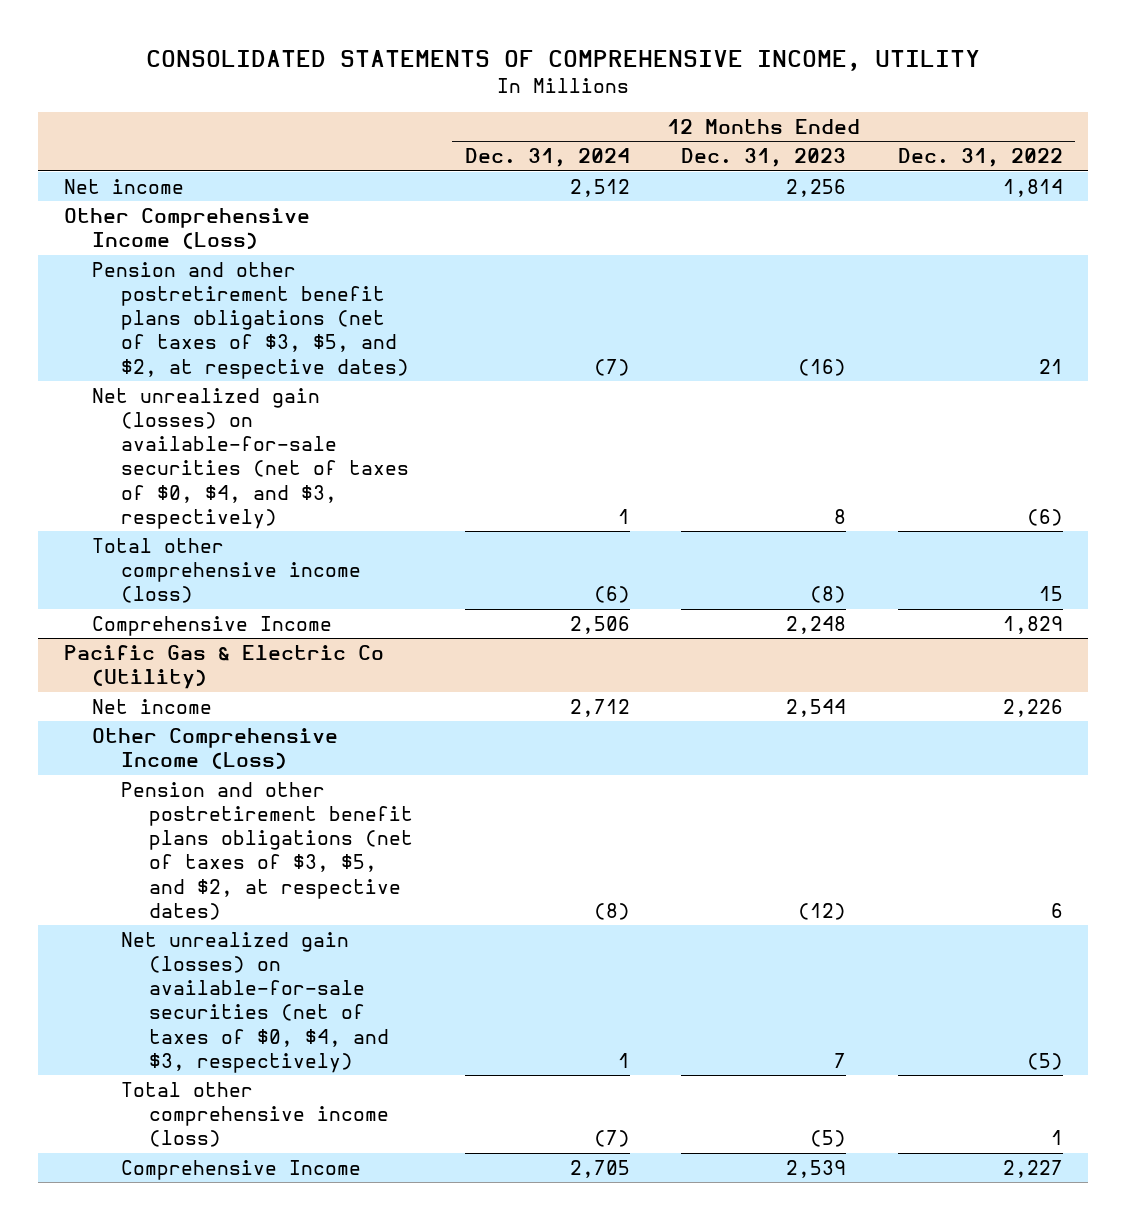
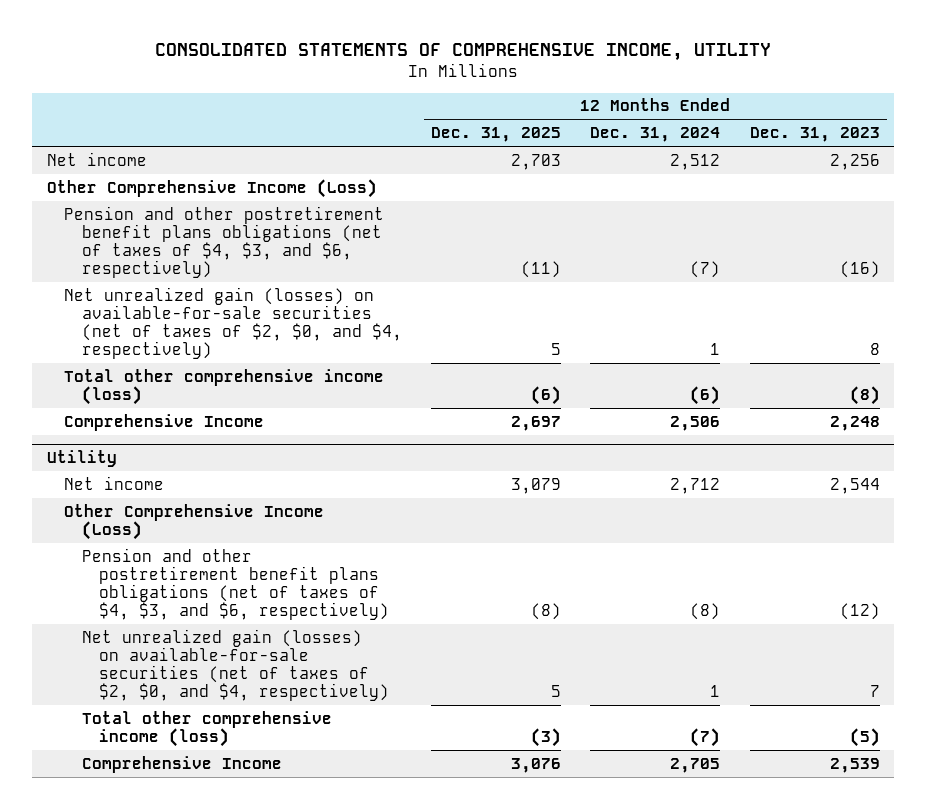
[897,148,1063,168] Dec. 31, 2022 -> none
none -> [431,127,562,143] Dec. 31, 2025
[92,261,409,379] Pension and other postretirement benefit plans obligations (net of taxes of $3, $5, and $2, at respective dates) -> [64,205,385,278] Pension and other postretirement benefit plans obligations (net of taxes of $4, $3, and $6, respectively)
[92,387,409,529] Net unrealized gain (losses) on available-for-sale securities (net of taxes of $0, $4, and $3, respectively) -> [64,286,402,359] Net unrealized gain (losses) on available-for-sale securities (net of taxes of $2, $0, and $4, respectively)
[63,644,384,690] Pacific Gas & Electric Co (Utility) -> [46,449,117,467] Utility
[120,781,414,920] Pension and other postretirement benefit plans obligations (net of taxes of $3, $5, and $2, at respective dates) -> [81,547,390,620] Pension and other postretirement benefit plans obligations (net of taxes of $4, $3, and $6, respectively)
[120,931,390,1073] Net unrealized gain (losses) on available-for-sale securities (net of taxes of $0, $4, and $3, respectively) -> [81,628,390,701] Net unrealized gain (losses) on available-for-sale securities (net of taxes of $2, $0, and $4, respectively)

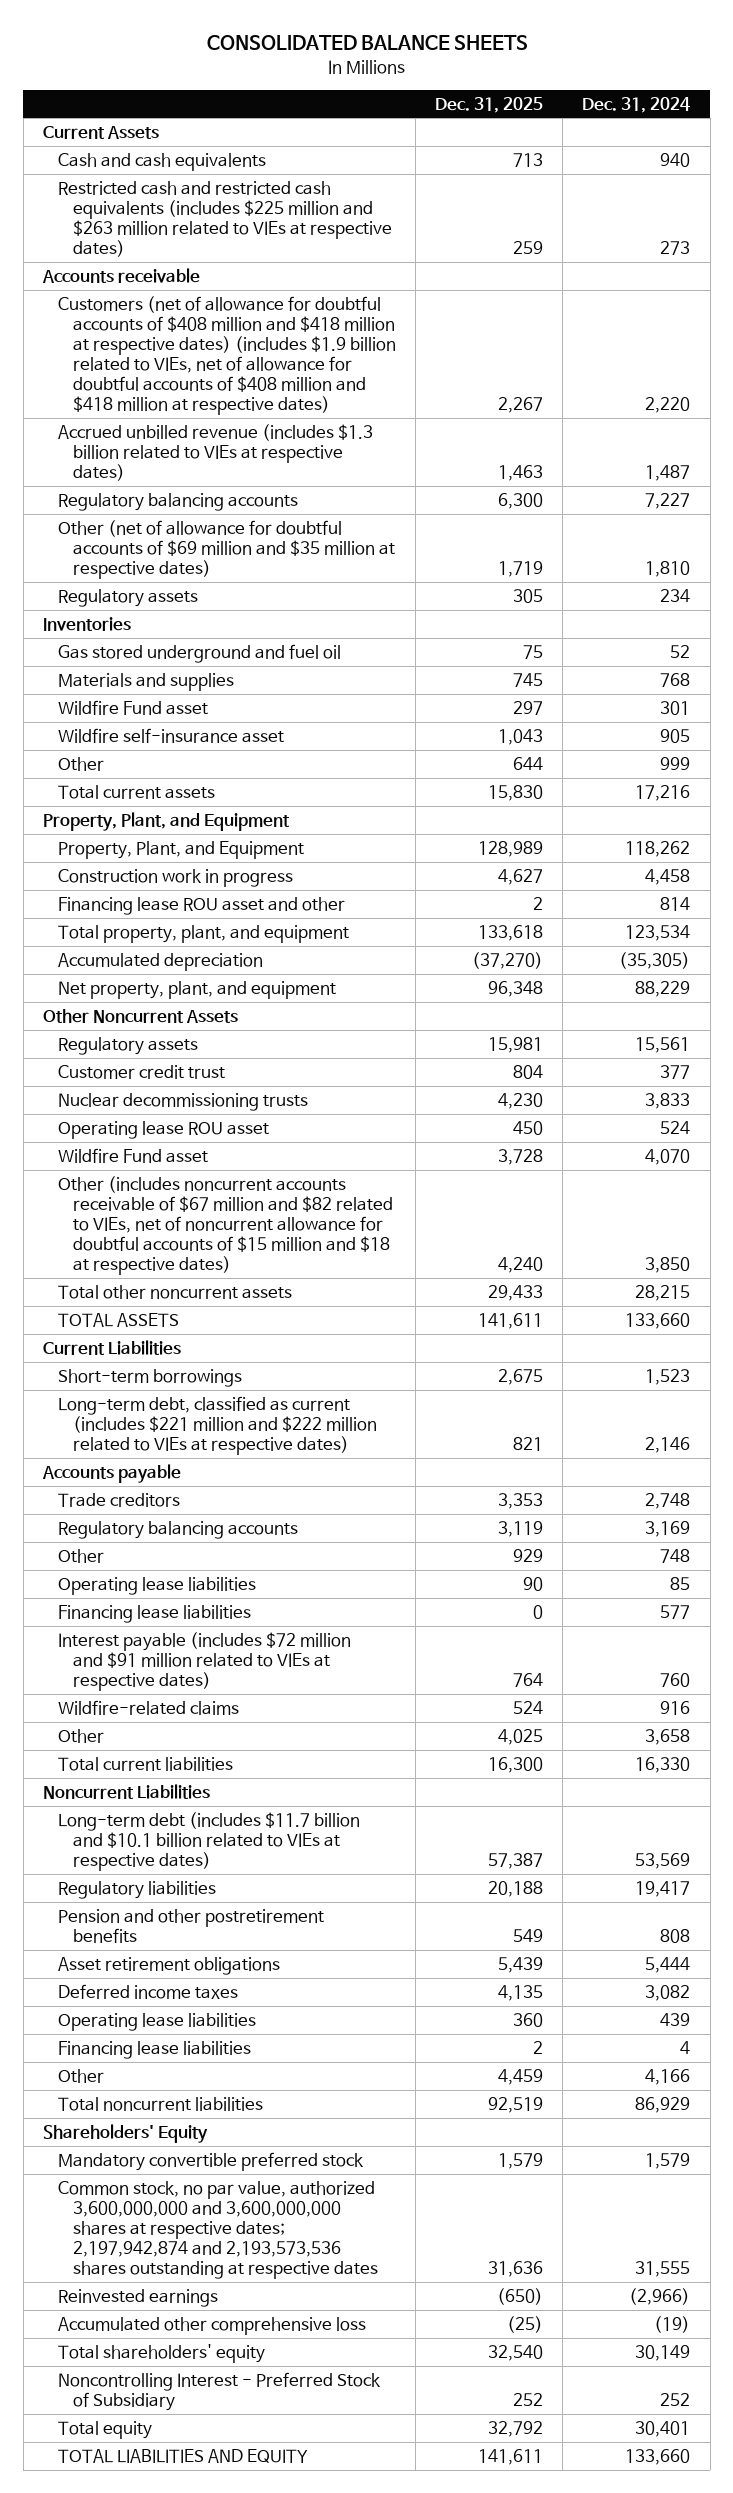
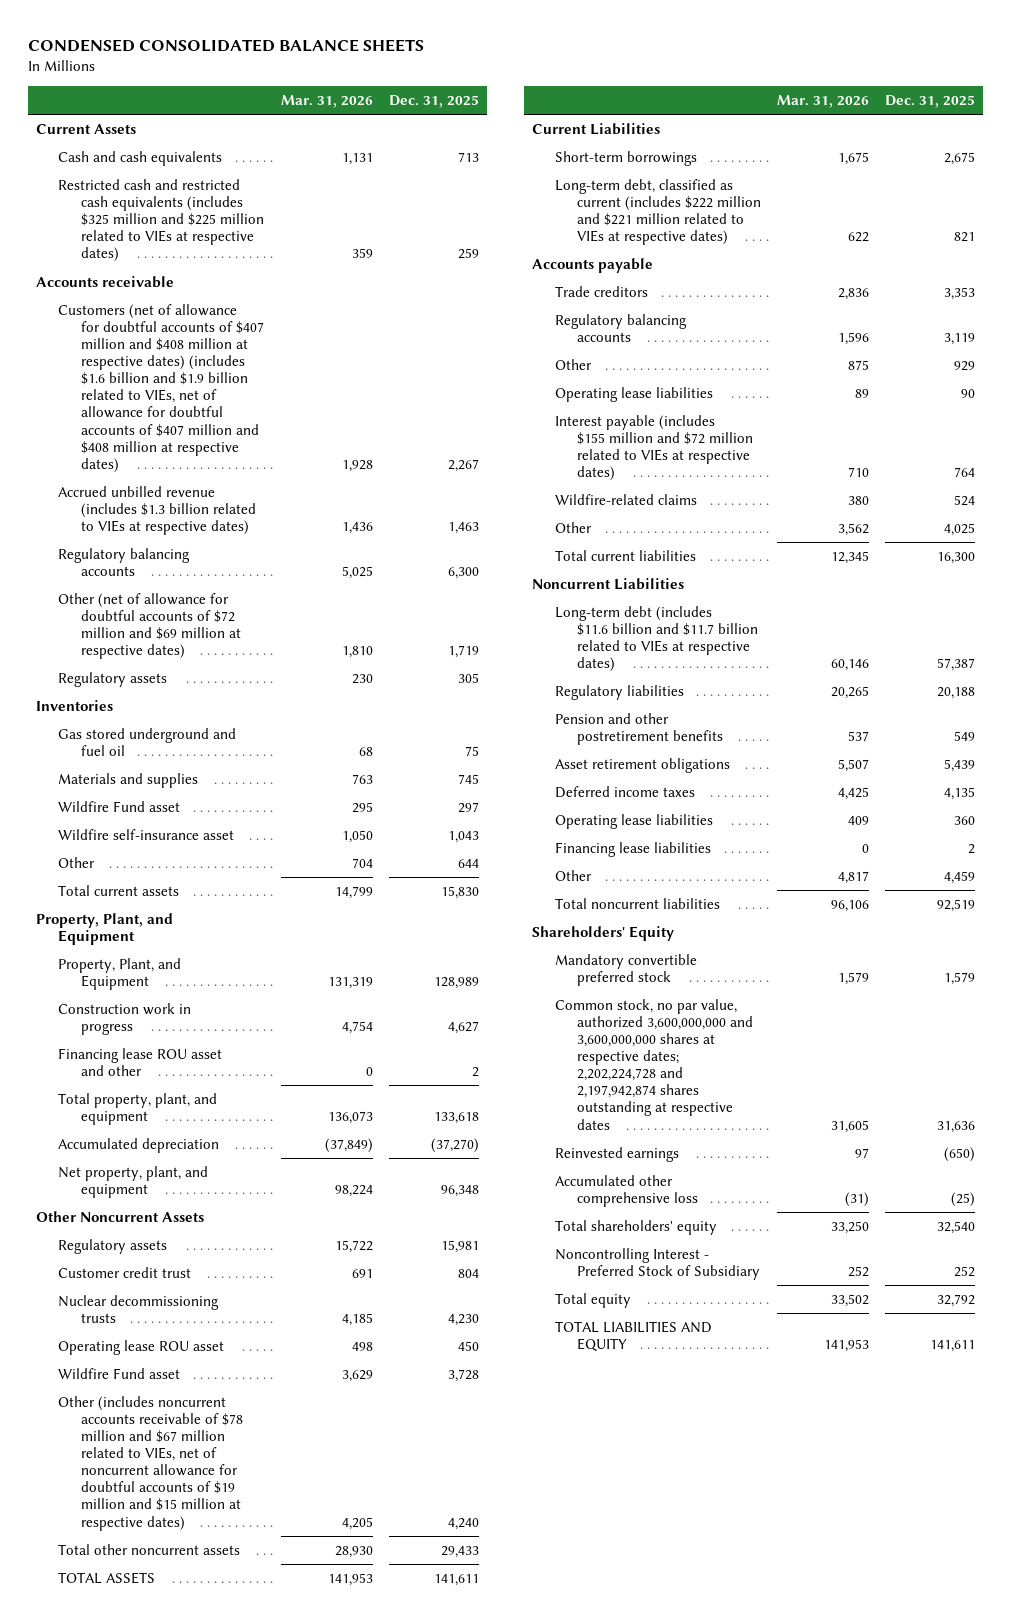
[206,34,528,50] CONSOLIDATED BALANCE SHEETS -> [28,39,425,53] CONDENSED CONSOLIDATED BALANCE SHEETS
[582,96,691,113] Dec. 31, 2024 -> none
none -> [280,94,373,108] Mar. 31, 2026
[57,180,392,258] Restricted cash and restricted cash equivalents (includes $225 million and $263 million related to VIEs at respective dates) -> [58,178,264,263] Restricted cash and restricted cash equivalents (includes $325 million and $225 million related to VIEs at respective dates)
[57,295,396,416] Customers (net of allowance for doubtful accounts of $408 million and $418 million at respective dates) (includes $1.9 billion related to VIEs, net of allowance for doubtful accounts of $408 million and $418 million at respective dates) -> [58,303,264,473] Customers (net of allowance for doubtful accounts of $407 million and $408 million at respective dates) (includes $1.6 billion and $1.9 billion related to VIEs, net of allowance for doubtful accounts of $407 million and $408 million at respective dates)
[57,519,395,580] Other (net of allowance for doubtful accounts of $69 million and $35 million at respective dates) -> [58,592,241,660] Other (net of allowance for doubtful accounts of $72 million and $69 million at respective dates)
[57,1175,393,1276] Other (includes noncurrent accounts receivable of $67 million and $82 related to VIEs, net of noncurrent allowance for doubtful accounts of $15 million and $18 at respective dates) -> [58,1395,243,1531] Other (includes noncurrent accounts receivable of $78 million and $67 million related to VIEs, net of noncurrent allowance for doubtful accounts of $19 million and $15 million at respective dates)
[57,1395,377,1456] Long-term debt, classified as current (includes $221 million and $222 million related to VIEs at respective dates) -> [554,178,761,246] Long-term debt, classified as current (includes $222 million and $221 million related to VIEs at respective dates)
[57,1604,251,1623] Financing lease liabilities -> none
[57,1631,351,1692] Interest payable (includes $72 million and $91 million related to VIEs at respective dates) -> [554,414,753,482] Interest payable (includes $155 million and $72 million related to VIEs at respective dates)
[57,1811,360,1872] Long-term debt (includes $11.7 billion and $10.1 billion related to VIEs at respective dates) -> [554,605,758,673] Long-term debt (includes $11.6 billion and $11.7 billion related to VIEs at respective dates)
[57,2180,378,2280] Common stock, no par value, authorized 3,600,000,000 and 3,600,000,000 shares at respective dates; 2,197,942,874 and 2,193,573,536 shares outstanding at respective dates -> [554,998,753,1130] Common stock, no par value, authorized 3,600,000,000 and 3,600,000,000 shares at respective dates; 2,202,224,728 and 2,197,942,874 shares outstanding at respective dates

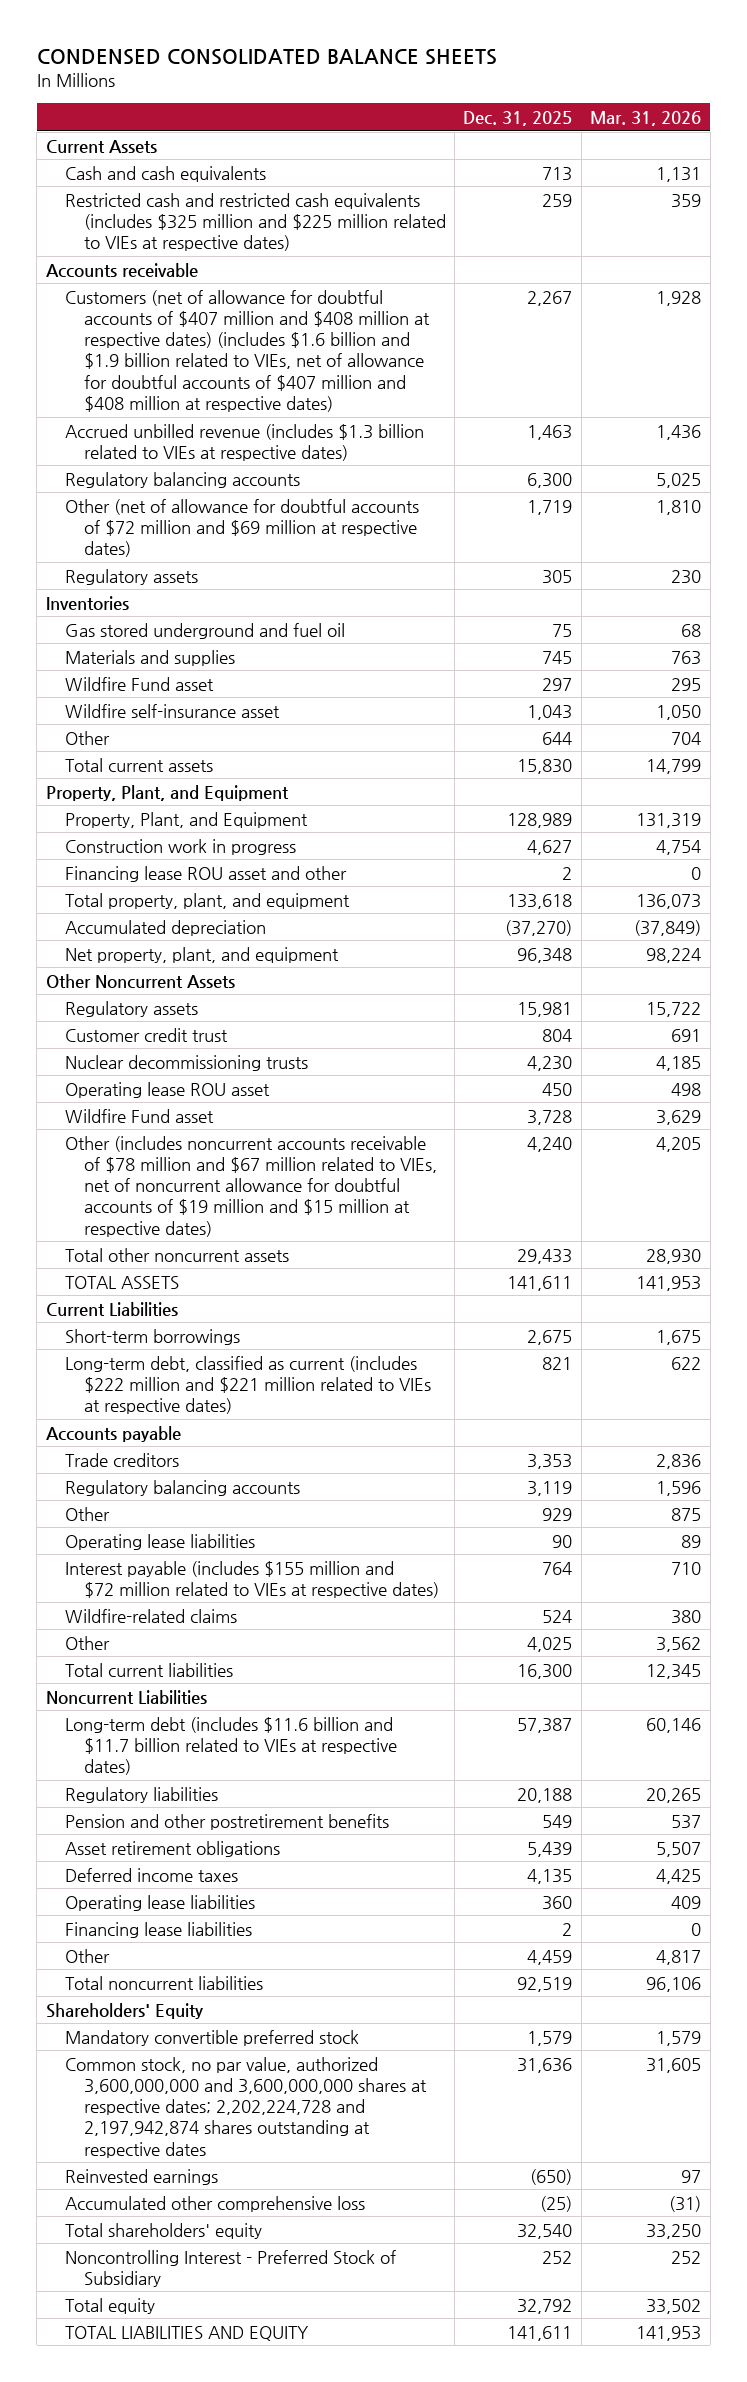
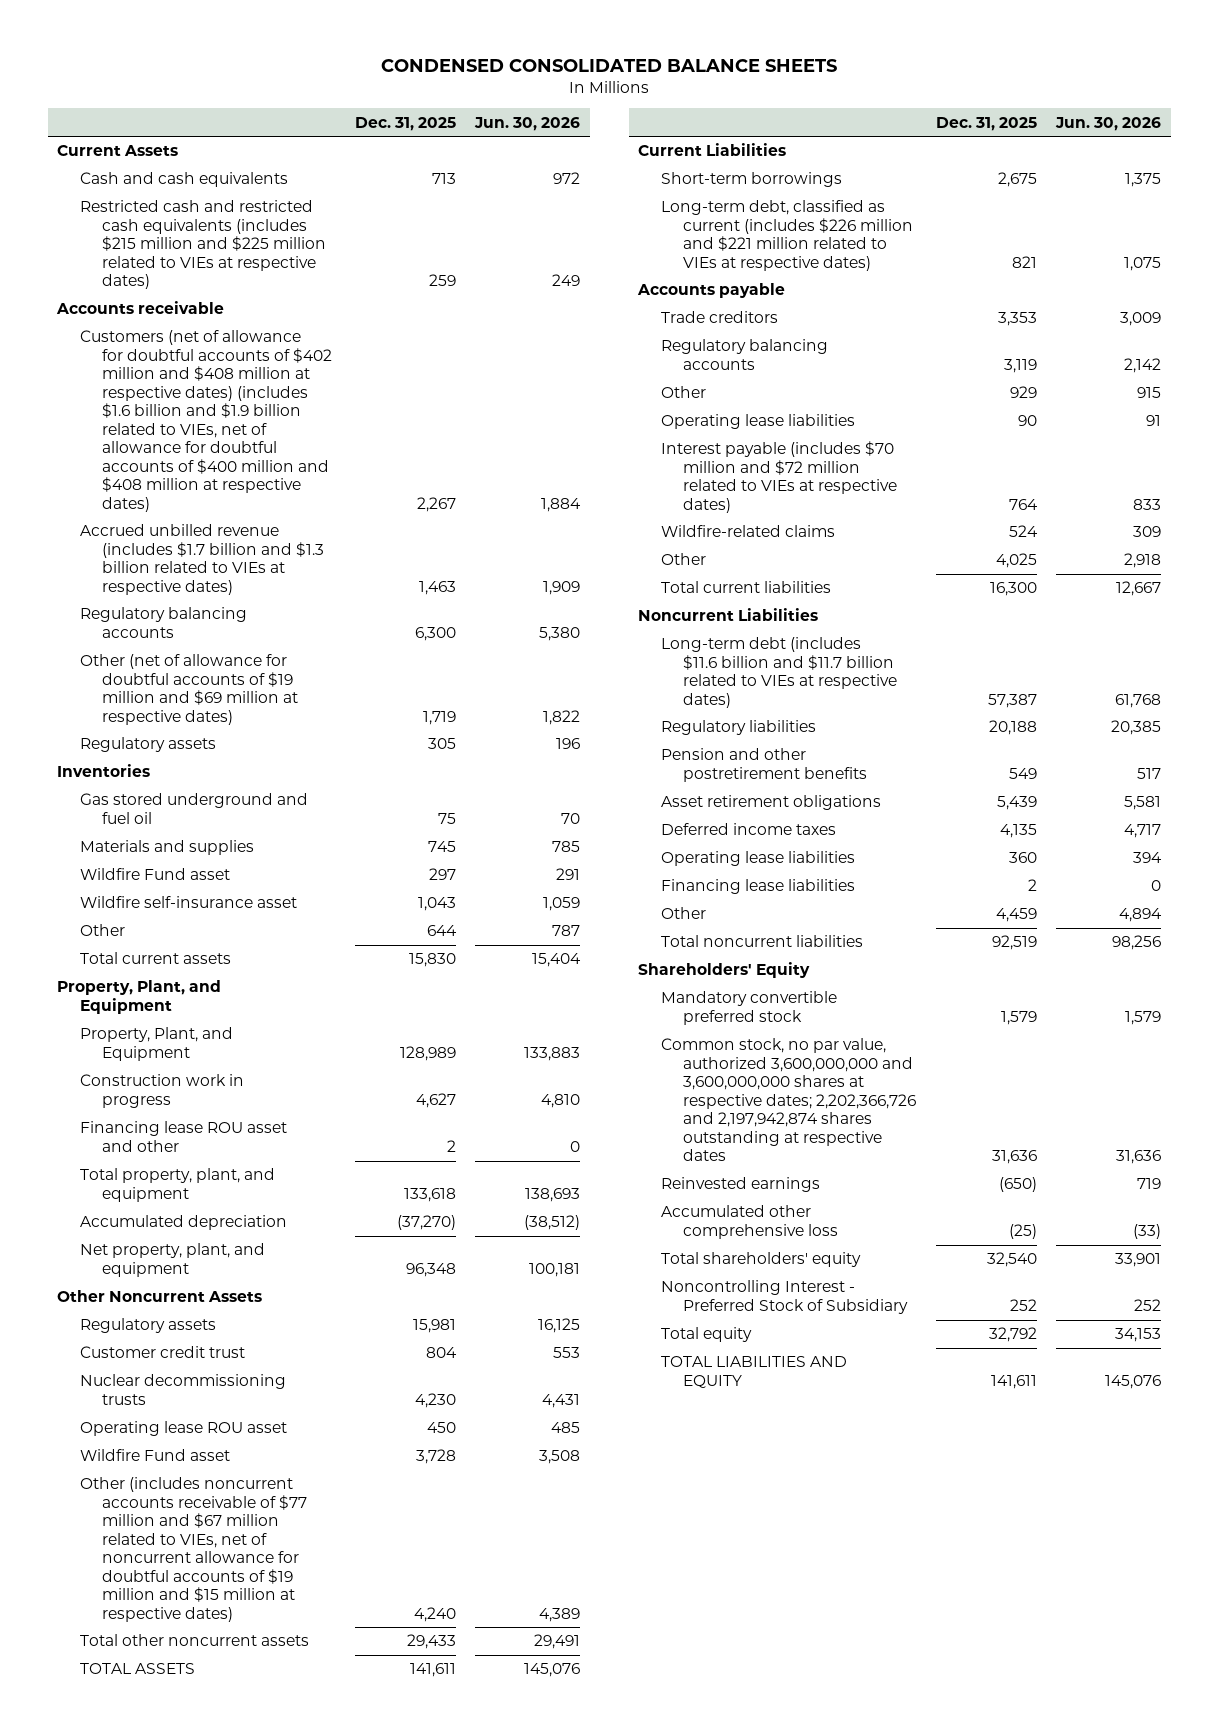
[590,111,702,127] Mar. 31, 2026 -> none
none -> [474,116,581,131] Jun. 30, 2026
[64,192,446,252] Restricted cash and restricted cash equivalents (includes $325 million and $225 million related to VIEs at respective dates) -> [79,200,327,290] Restricted cash and restricted cash equivalents (includes $215 million and $225 million related to VIEs at respective dates)
[64,289,430,412] Customers (net of allowance for doubtful accounts of $407 million and $408 million at respective dates) (includes $1.6 billion and $1.9 billion related to VIEs, net of allowance for doubtful accounts of $407 million and $408 million at respective dates) -> [79,330,333,512] Customers (net of allowance for doubtful accounts of $402 million and $408 million at respective dates) (includes $1.6 billion and $1.9 billion related to VIEs, net of allowance for doubtful accounts of $400 million and $408 million at respective dates)
[64,423,424,461] Accrued unbilled revenue (includes $1.3 billion related to VIEs at respective dates) -> [79,524,325,595] Accrued unbilled revenue (includes $1.7 billion and $1.3 billion related to VIEs at respective dates)
[64,498,419,558] Other (net of allowance for doubtful accounts of $72 million and $69 million at respective dates) -> [79,654,299,725] Other (net of allowance for doubtful accounts of $19 million and $69 million at respective dates)
[64,1135,437,1237] Other (includes noncurrent accounts receivable of $78 million and $67 million related to VIEs, net of noncurrent allowance for doubtful accounts of $19 million and $15 million at respective dates) -> [79,1477,308,1622] Other (includes noncurrent accounts receivable of $77 million and $67 million related to VIEs, net of noncurrent allowance for doubtful accounts of $19 million and $15 million at respective dates)
[64,1355,431,1415] Long-term debt, classified as current (includes $222 million and $221 million related to VIEs at respective dates) -> [660,200,914,271] Long-term debt, classified as current (includes $226 million and $221 million related to VIEs at respective dates)
[64,1560,439,1598] Interest payable (includes $155 million and $72 million related to VIEs at respective dates) -> [660,441,898,513] Interest payable (includes $70 million and $72 million related to VIEs at respective dates)
[64,2056,427,2158] Common stock, no par value, authorized 3,600,000,000 and 3,600,000,000 shares at respective dates; 2,202,224,728 and 2,197,942,874 shares outstanding at respective dates -> [660,1038,917,1162] Common stock, no par value, authorized 3,600,000,000 and 3,600,000,000 shares at respective dates; 2,202,366,726 and 2,197,942,874 shares outstanding at respective dates

